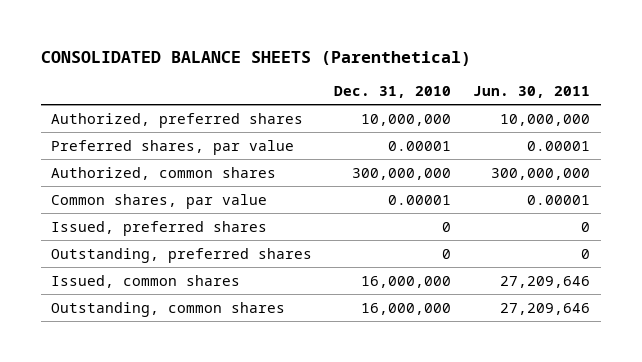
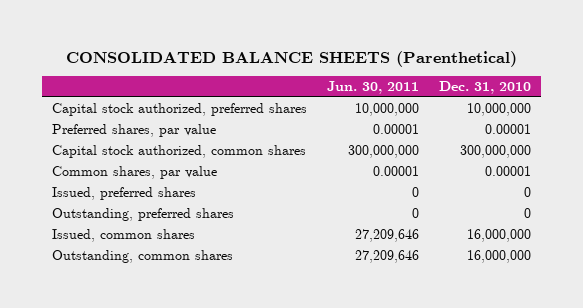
[51,112,304,128] Authorized, preferred shares -> [51,102,307,116] Capital stock authorized, preferred shares
[51,166,277,180] Authorized, common shares -> [51,144,306,158] Capital stock authorized, common shares

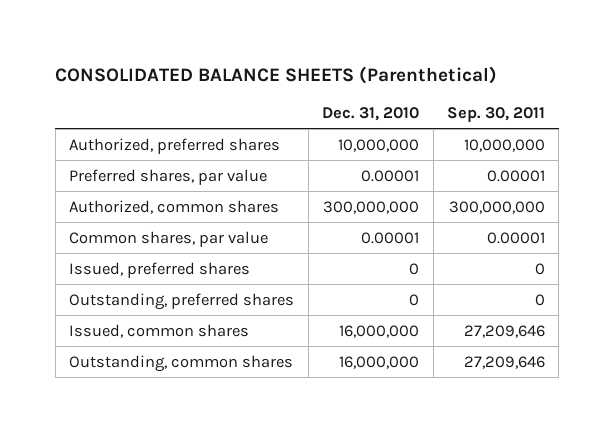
[327,81,420,95] Jun. 30, 2011 -> none
none -> [446,107,545,123] Sep. 30, 2011
[51,102,307,116] Capital stock authorized, preferred shares -> [69,137,281,154] Authorized, preferred shares
[51,144,306,158] Capital stock authorized, common shares -> [69,199,280,214] Authorized, common shares

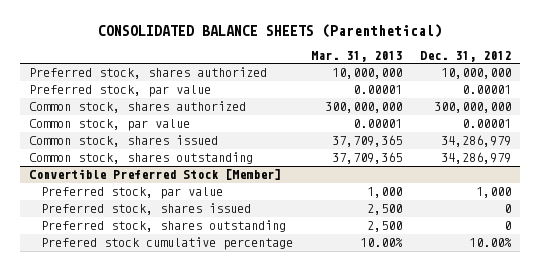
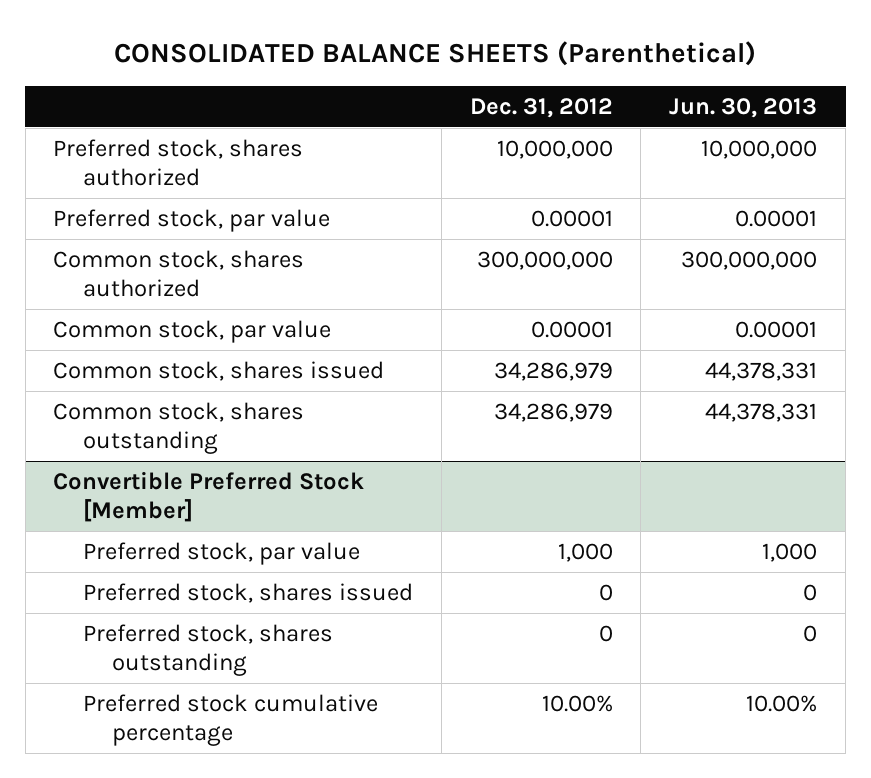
[310,50,402,62] Mar. 31, 2013 -> none
none -> [669,97,818,118] Jun. 30, 2013
[41,237,294,251] Prefered stock cumulative percentage -> [82,694,378,746] Preferred stock cumulative percentage

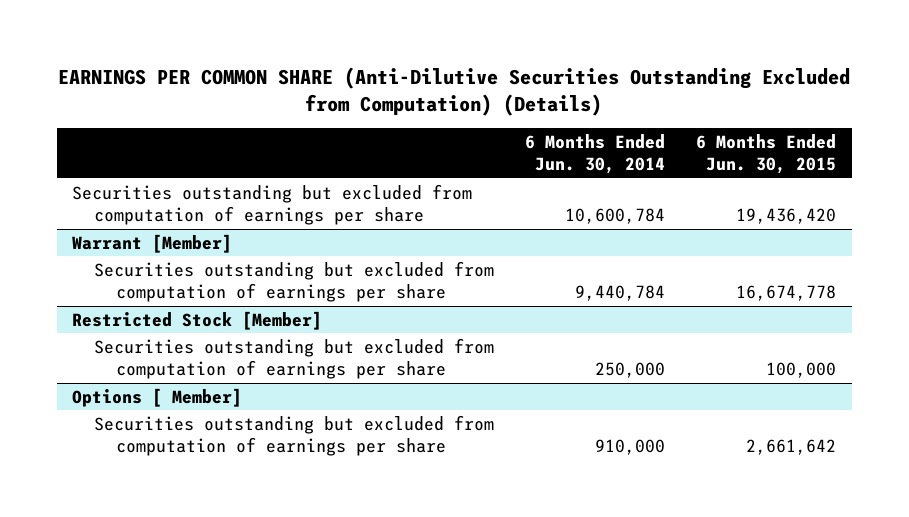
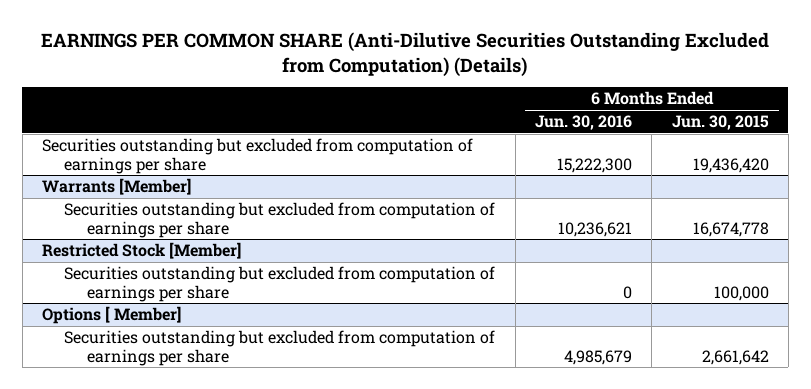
[525,133,666,175] 6 Months Ended Jun. 30, 2014 -> none
none -> [535,115,633,131] Jun. 30, 2016
[72,233,233,253] Warrant [Member] -> [42,178,192,196] Warrants [Member]

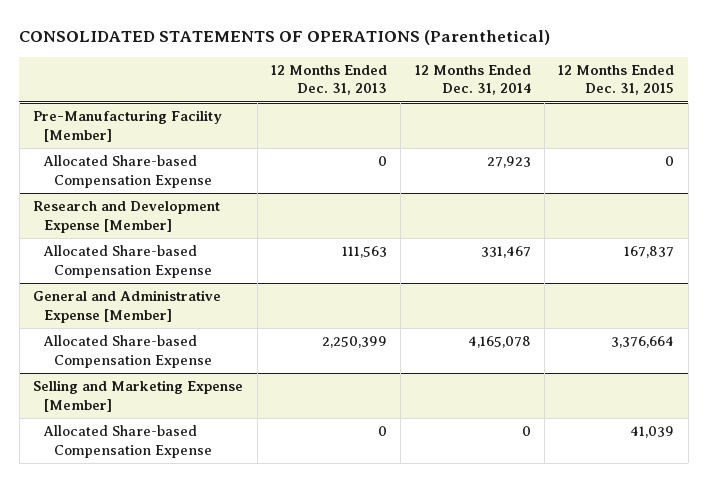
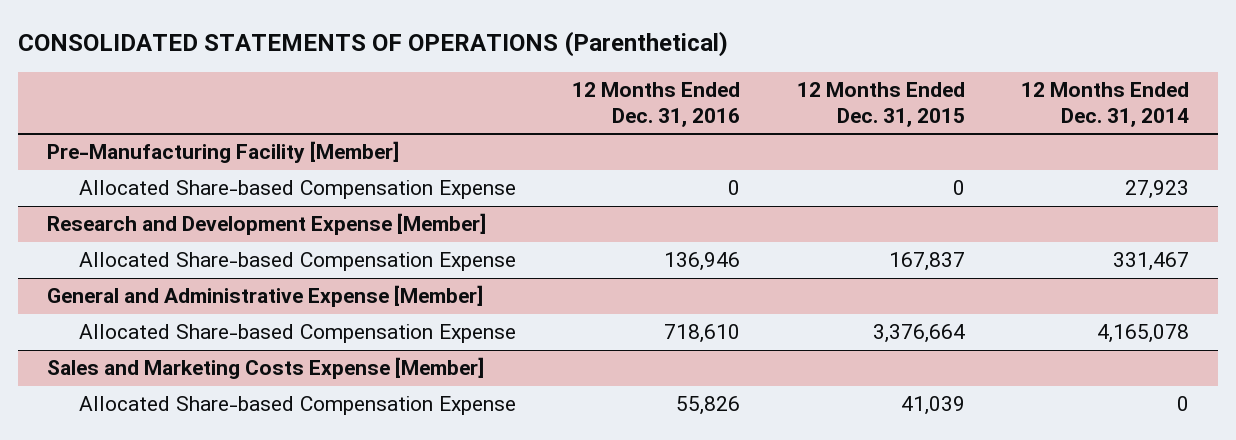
[270,65,387,96] 12 Months Ended Dec. 31, 2013 -> none
none -> [572,81,741,127] 12 Months Ended Dec. 31, 2016
[33,380,244,412] Selling and Marketing Expense [Member] -> [46,357,484,380] Sales and Marketing Costs Expense [Member]

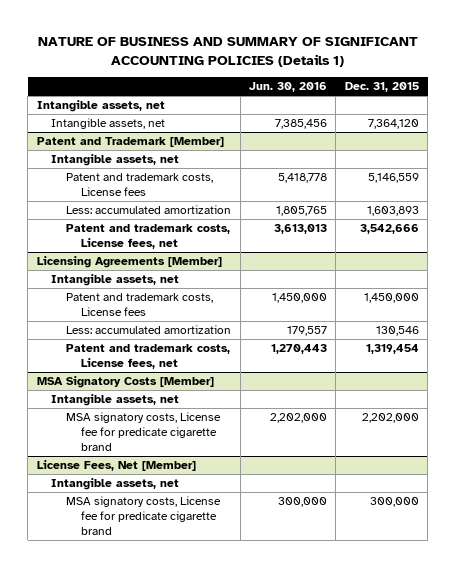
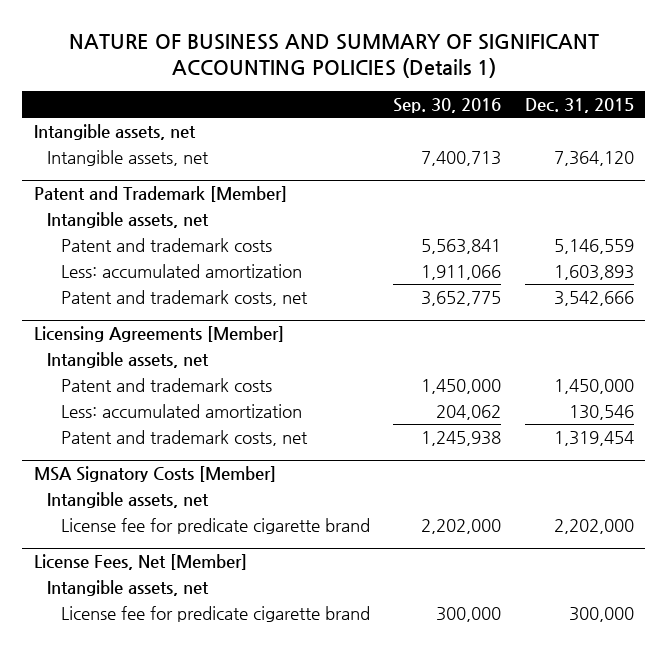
[248,82,327,93] Jun. 30, 2016 -> none
none -> [393,98,502,114] Sep. 30, 2016
[66,173,214,197] Patent and trademark costs, License fees -> [60,237,272,252] Patent and trademark costs
[66,224,231,250] Patent and trademark costs, License fees, net -> [60,289,308,306] Patent and trademark costs, net
[66,293,214,317] Patent and trademark costs, License fees -> [60,377,272,392] Patent and trademark costs
[66,344,231,370] Patent and trademark costs, License fees, net -> [60,429,308,446] Patent and trademark costs, net
[66,412,222,452] MSA signatory costs, License fee for predicate cigarette brand -> [60,517,370,534] License fee for predicate cigarette brand
[66,496,222,536] MSA signatory costs, License fee for predicate cigarette brand -> [60,605,370,622] License fee for predicate cigarette brand

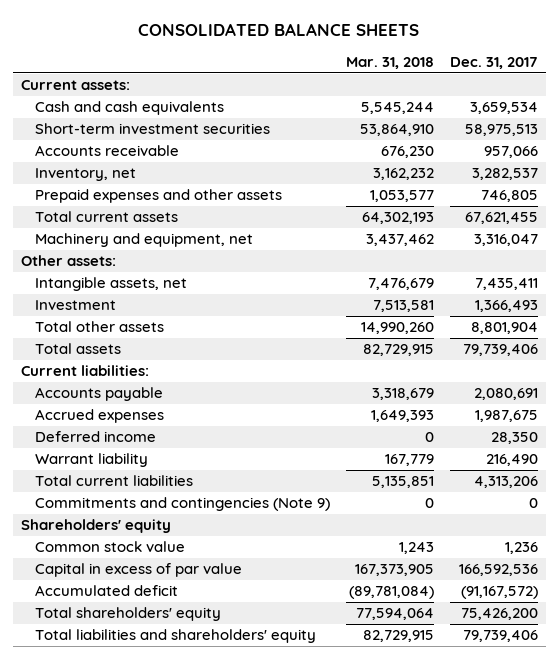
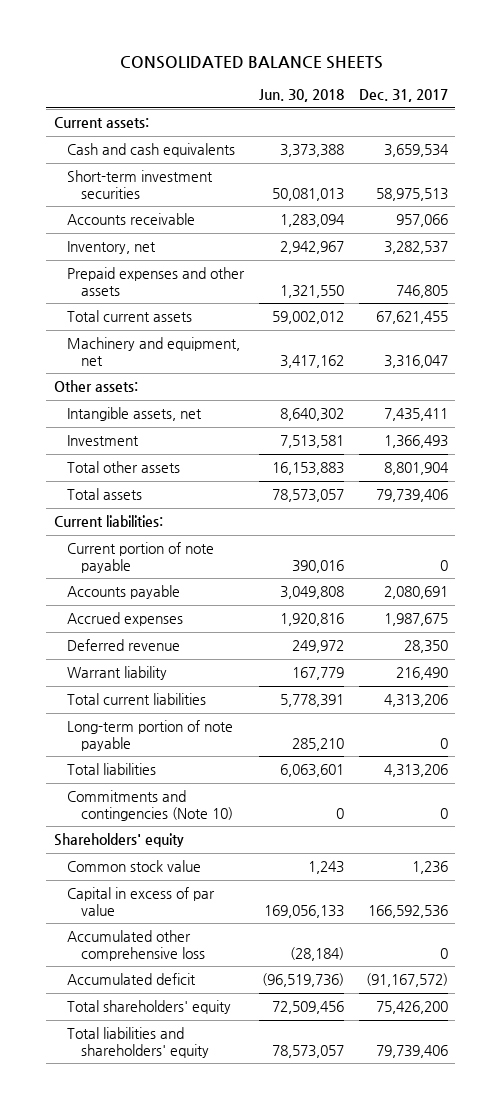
[345,56,434,69] Mar. 31, 2018 -> none
none -> [258,89,344,103] Jun. 30, 2018
none -> [67,542,215,573] Current portion of note payable
[35,431,157,443] Deferred income -> [67,639,181,652] Deferred revenue
none -> [67,720,234,751] Long-term portion of note payable
none -> [67,763,157,776] Total liabilities
[35,497,331,512] Commitments and contingencies (Note 9) -> [67,790,233,821] Commitments and contingencies (Note 10)
none -> [67,930,205,961] Accumulated other comprehensive loss

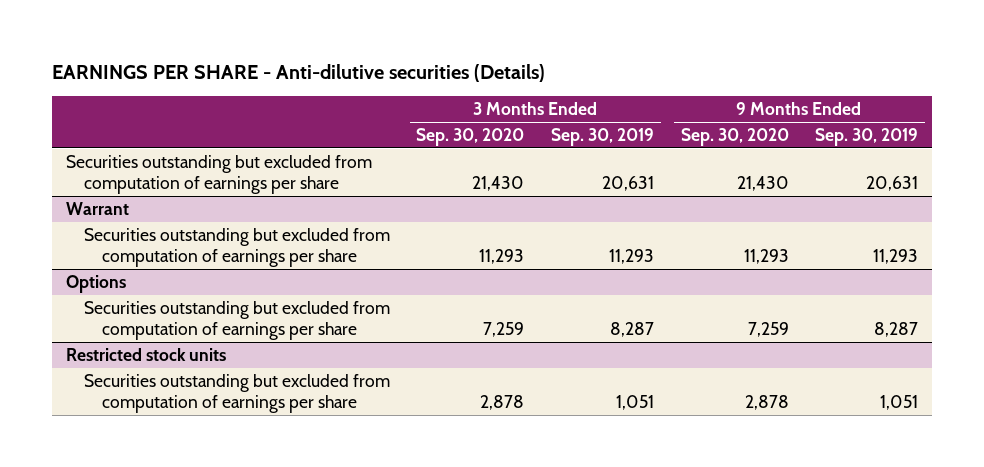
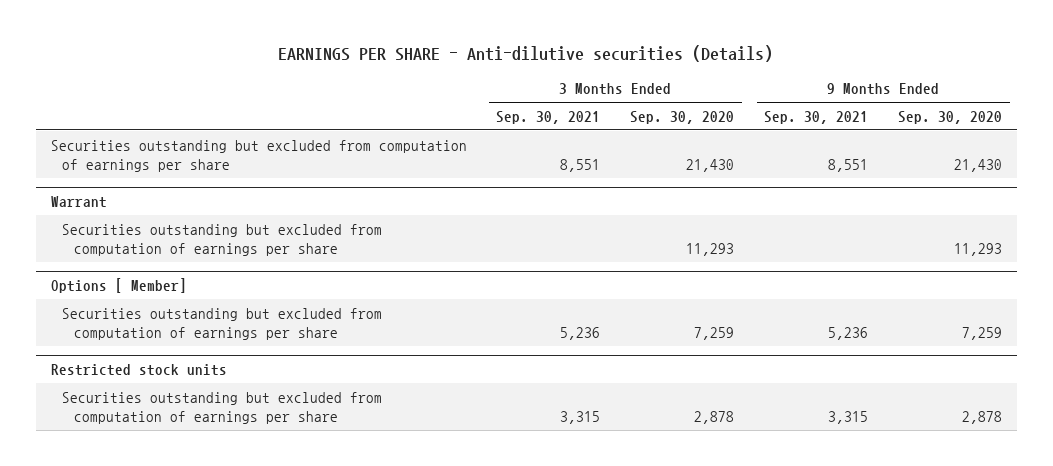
[550,128,654,147] Sep. 30, 2019 -> none
[815,128,919,147] Sep. 30, 2019 -> none
none -> [496,110,601,124] Sep. 30, 2021
none -> [764,110,869,124] Sep. 30, 2021
[65,274,126,293] Options -> [50,278,187,294] Options [ Member]

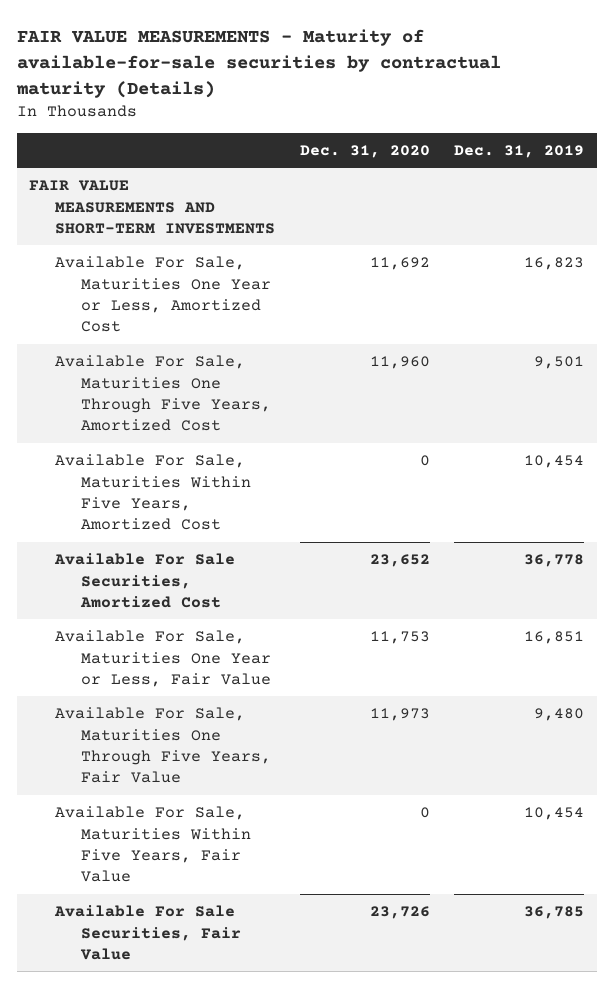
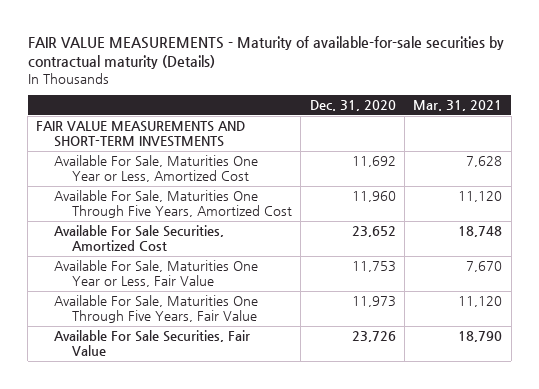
[454,144,585,158] Dec. 31, 2019 -> none
none -> [413,100,503,112] Mar. 31, 2021
[54,454,251,531] Available For Sale, Maturities Within Five Years, Amortized Cost -> none
[54,806,251,883] Available For Sale, Maturities Within Five Years, Fair Value -> none

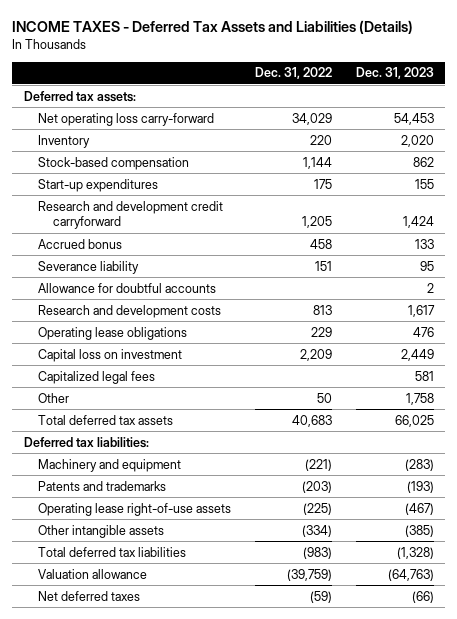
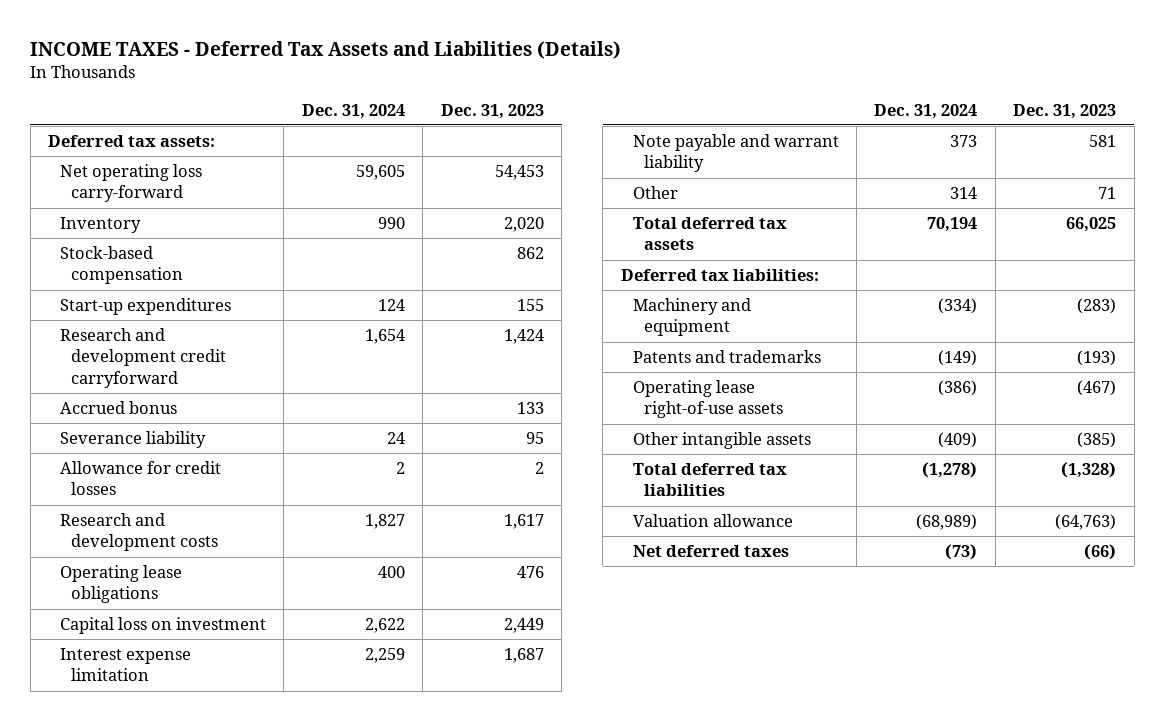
[254,67,332,80] Dec. 31, 2022 -> none
none -> [301,103,405,119] Dec. 31, 2024
[38,282,217,293] Allowance for doubtful accounts -> [59,461,221,496] Allowance for credit losses
none -> [59,648,191,682] Interest expense limitation
[38,370,156,384] Capitalized legal fees -> [632,134,839,173] Note payable and warrant liability
[405,392,434,405] 1,758 -> [1098,187,1117,200] 71

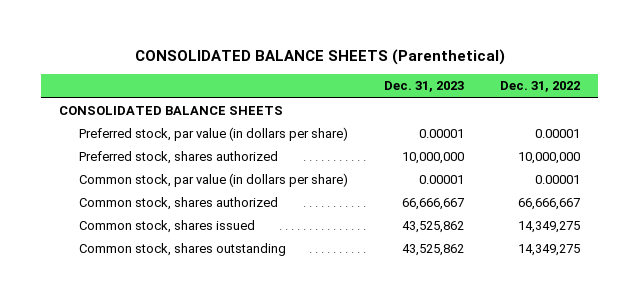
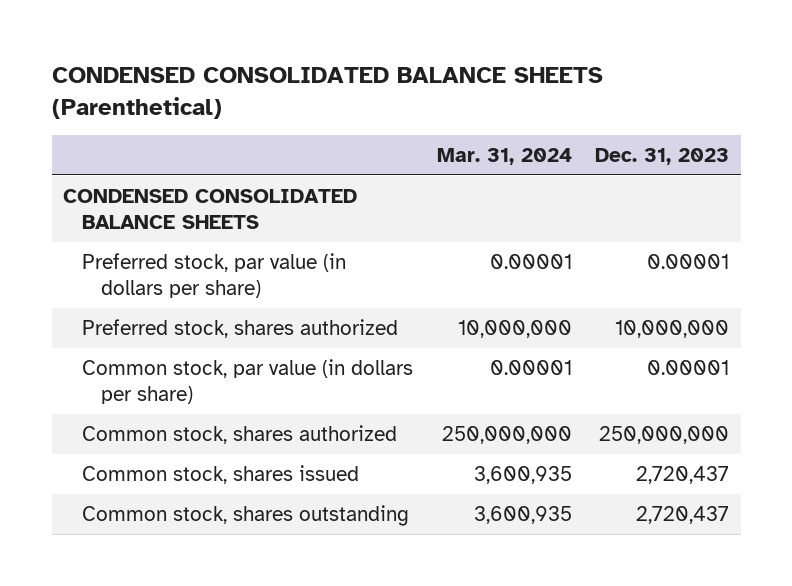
[134,49,505,66] CONSOLIDATED BALANCE SHEETS (Parenthetical) -> [51,67,603,119] CONDENSED CONSOLIDATED BALANCE SHEETS (Parenthetical)
[500,81,581,93] Dec. 31, 2022 -> none
none -> [436,147,572,165] Mar. 31, 2024
[59,106,284,116] CONSOLIDATED BALANCE SHEETS -> [63,188,358,229] CONDENSED CONSOLIDATED BALANCE SHEETS
[402,198,465,211] 66,666,667 -> [598,425,729,444] 250,000,000
[402,221,465,234] 43,525,862 -> [635,465,729,484] 2,720,437
[402,244,465,257] 43,525,862 -> [635,505,729,524] 2,720,437

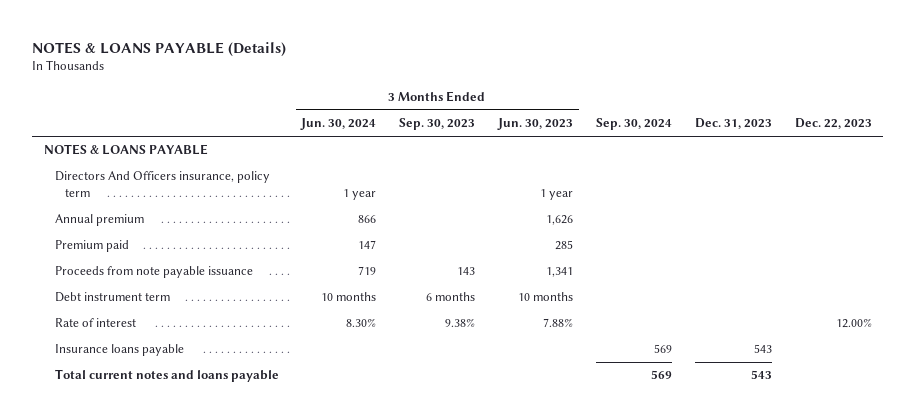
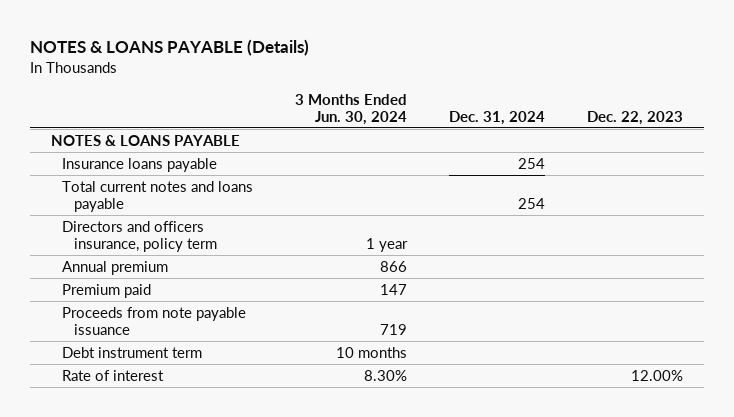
[399,118,476,131] Sep. 30, 2023 -> none
[497,118,574,131] Jun. 30, 2023 -> none
[595,118,672,131] Sep. 30, 2024 -> none
[694,118,772,130] Dec. 31, 2023 -> none
none -> [448,110,545,125] Dec. 31, 2024
[54,344,184,357] Insurance loans payable -> [62,157,218,172] Insurance loans payable
[54,369,279,383] Total current notes and loans payable -> [62,180,254,212] Total current notes and loans payable
[54,171,270,198] Directors And Officers insurance, policy term -> [62,220,217,252] Directors and officers insurance, policy term

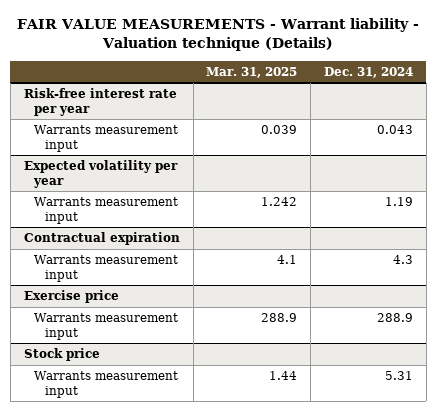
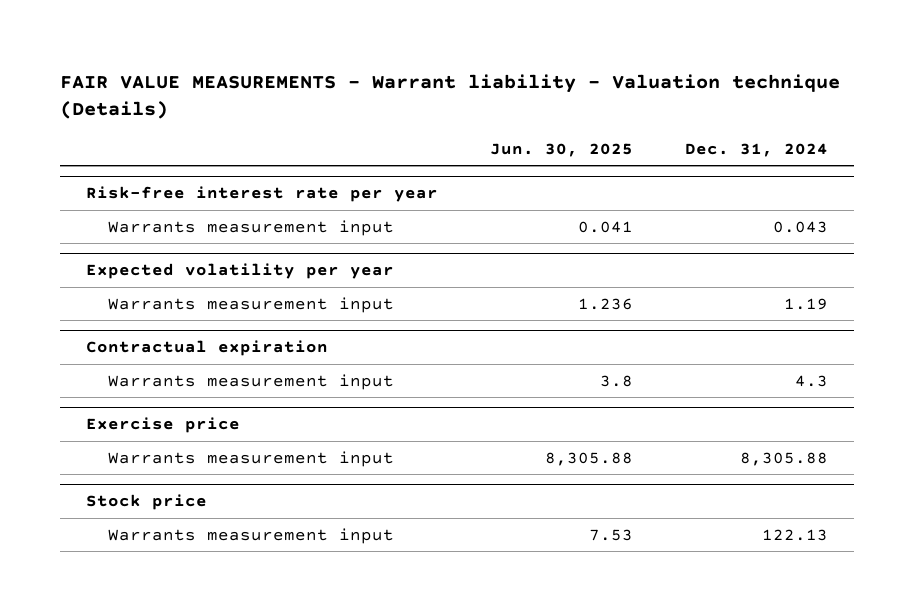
[206,66,298,78] Mar. 31, 2025 -> none
none -> [490,143,634,158] Jun. 30, 2025
[377,313,414,323] 288.9 -> [740,451,829,466] 8,305.88
[385,371,414,381] 5.31 -> [762,528,829,541] 122.13

